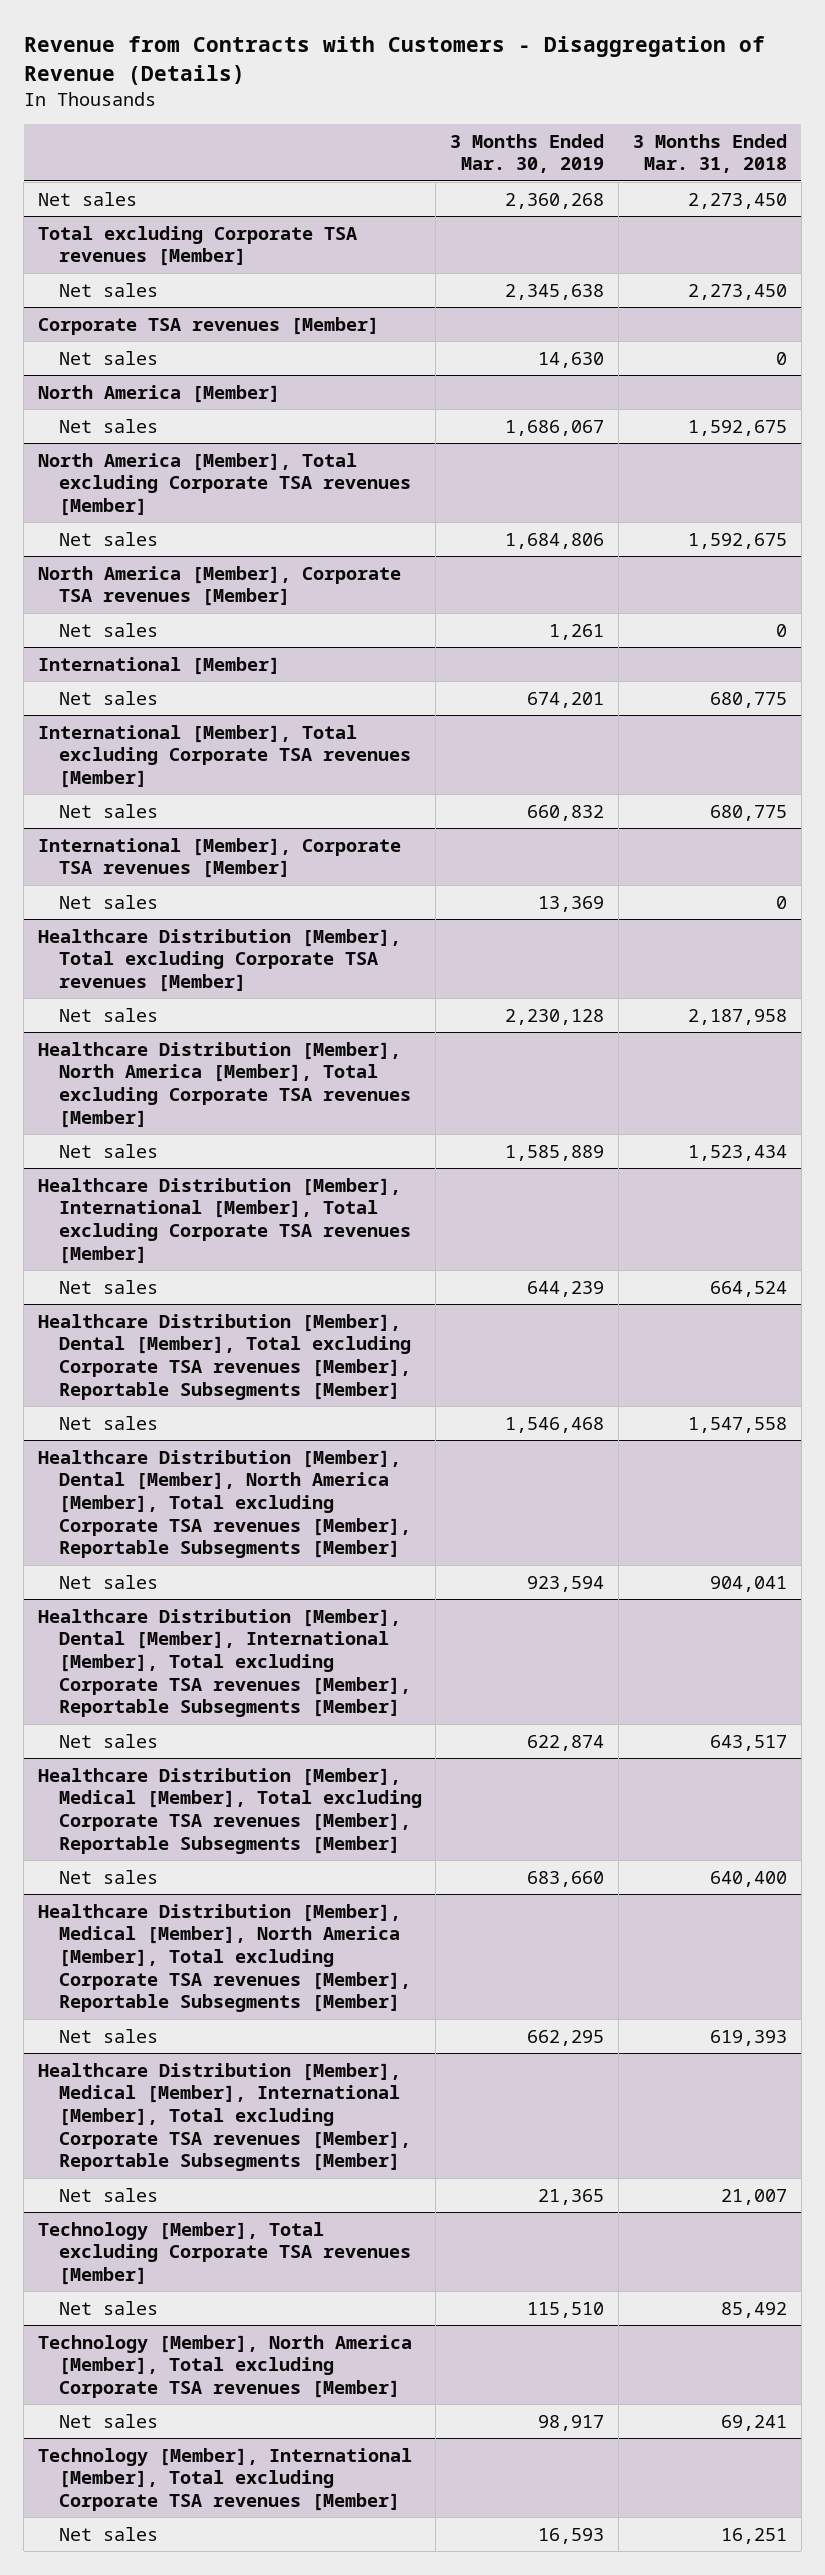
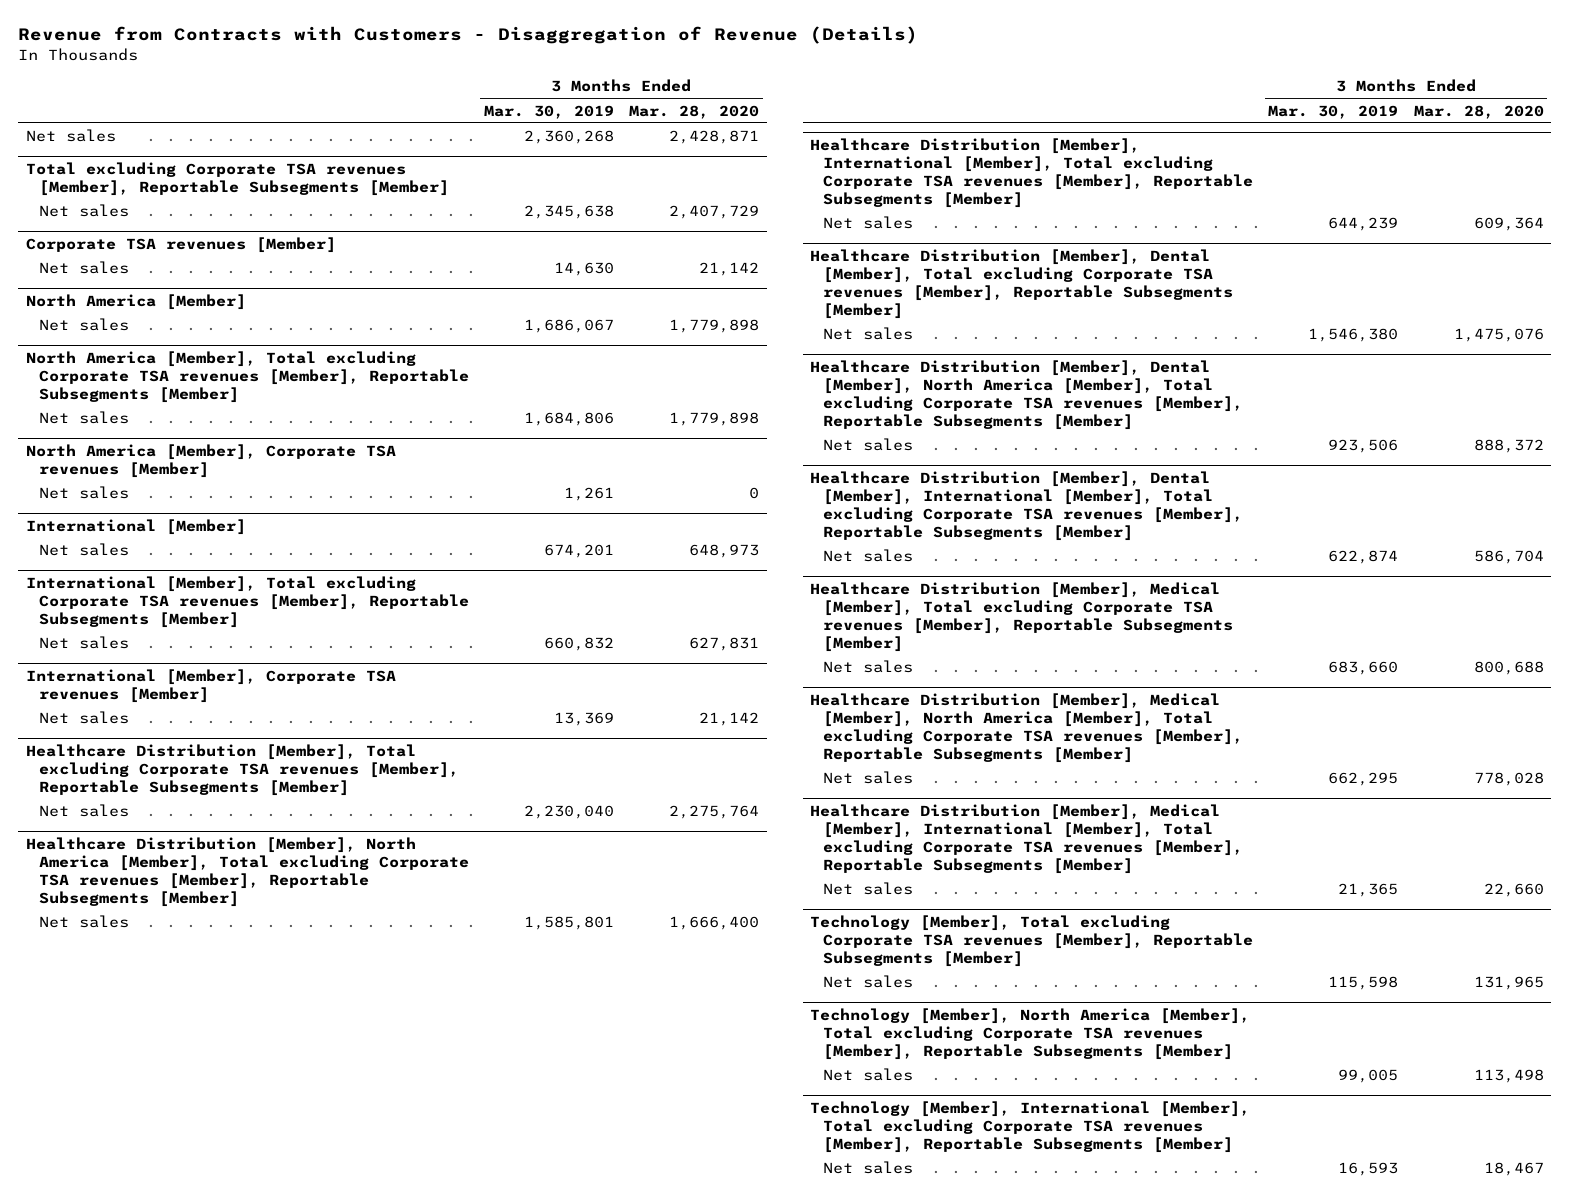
[633,133,788,174] 3 Months Ended Mar. 31, 2018 -> none
none -> [629,104,760,119] Mar. 28, 2020
[38,225,358,267] Total excluding Corporate TSA revenues [Member] -> [25,162,449,197] Total excluding Corporate TSA revenues [Member], Reportable Subsegments [Member]
[38,452,411,516] North America [Member], Total excluding Corporate TSA revenues [Member] -> [25,351,469,404] North America [Member], Total excluding Corporate TSA revenues [Member], Reportable Subsegments [Member]
[38,724,411,788] International [Member], Total excluding Corporate TSA revenues [Member] -> [25,576,469,629] International [Member], Total excluding Corporate TSA revenues [Member], Reportable Subsegments [Member]
[38,928,402,992] Healthcare Distribution [Member], Total excluding Corporate TSA revenues [Member] -> [25,744,459,797] Healthcare Distribution [Member], Total excluding Corporate TSA revenues [Member], Reportable Subsegments [Member]
[505,1008,605,1025] 2,230,128 -> [523,805,614,820] 2,230,040
[38,1041,411,1128] Healthcare Distribution [Member], North America [Member], Total excluding Corporate TSA revenues [Member] -> [25,837,469,907] Healthcare Distribution [Member], North America [Member], Total excluding Corporate TSA revenues [Member], Reportable Subsegments [Member]
[505,1144,605,1161] 1,585,889 -> [523,916,614,931] 1,585,801
[38,1177,411,1264] Healthcare Distribution [Member], International [Member], Total excluding Corporate TSA revenues [Member] -> [810,138,1254,208] Healthcare Distribution [Member], International [Member], Total excluding Corporate TSA revenues [Member], Reportable Subsegments [Member]
[505,1416,605,1433] 1,546,468 -> [1308,328,1399,343] 1,546,380
[527,1575,605,1592] 923,594 -> [1328,439,1399,454] 923,506
[38,2221,411,2285] Technology [Member], Total excluding Corporate TSA revenues [Member] -> [810,915,1254,968] Technology [Member], Total excluding Corporate TSA revenues [Member], Reportable Subsegments [Member]
[527,2301,605,2318] 115,510 -> [1328,976,1399,991] 115,598
[38,2334,413,2398] Technology [Member], North America [Member], Total excluding Corporate TSA revenues [Member] -> [810,1008,1251,1061] Technology [Member], North America [Member], Total excluding Corporate TSA revenues [Member], Reportable Subsegments [Member]
[538,2414,605,2431] 98,917 -> [1338,1069,1399,1084] 99,005
[38,2447,413,2511] Technology [Member], International [Member], Total excluding Corporate TSA revenues [Member] -> [810,1101,1251,1154] Technology [Member], International [Member], Total excluding Corporate TSA revenues [Member], Reportable Subsegments [Member]

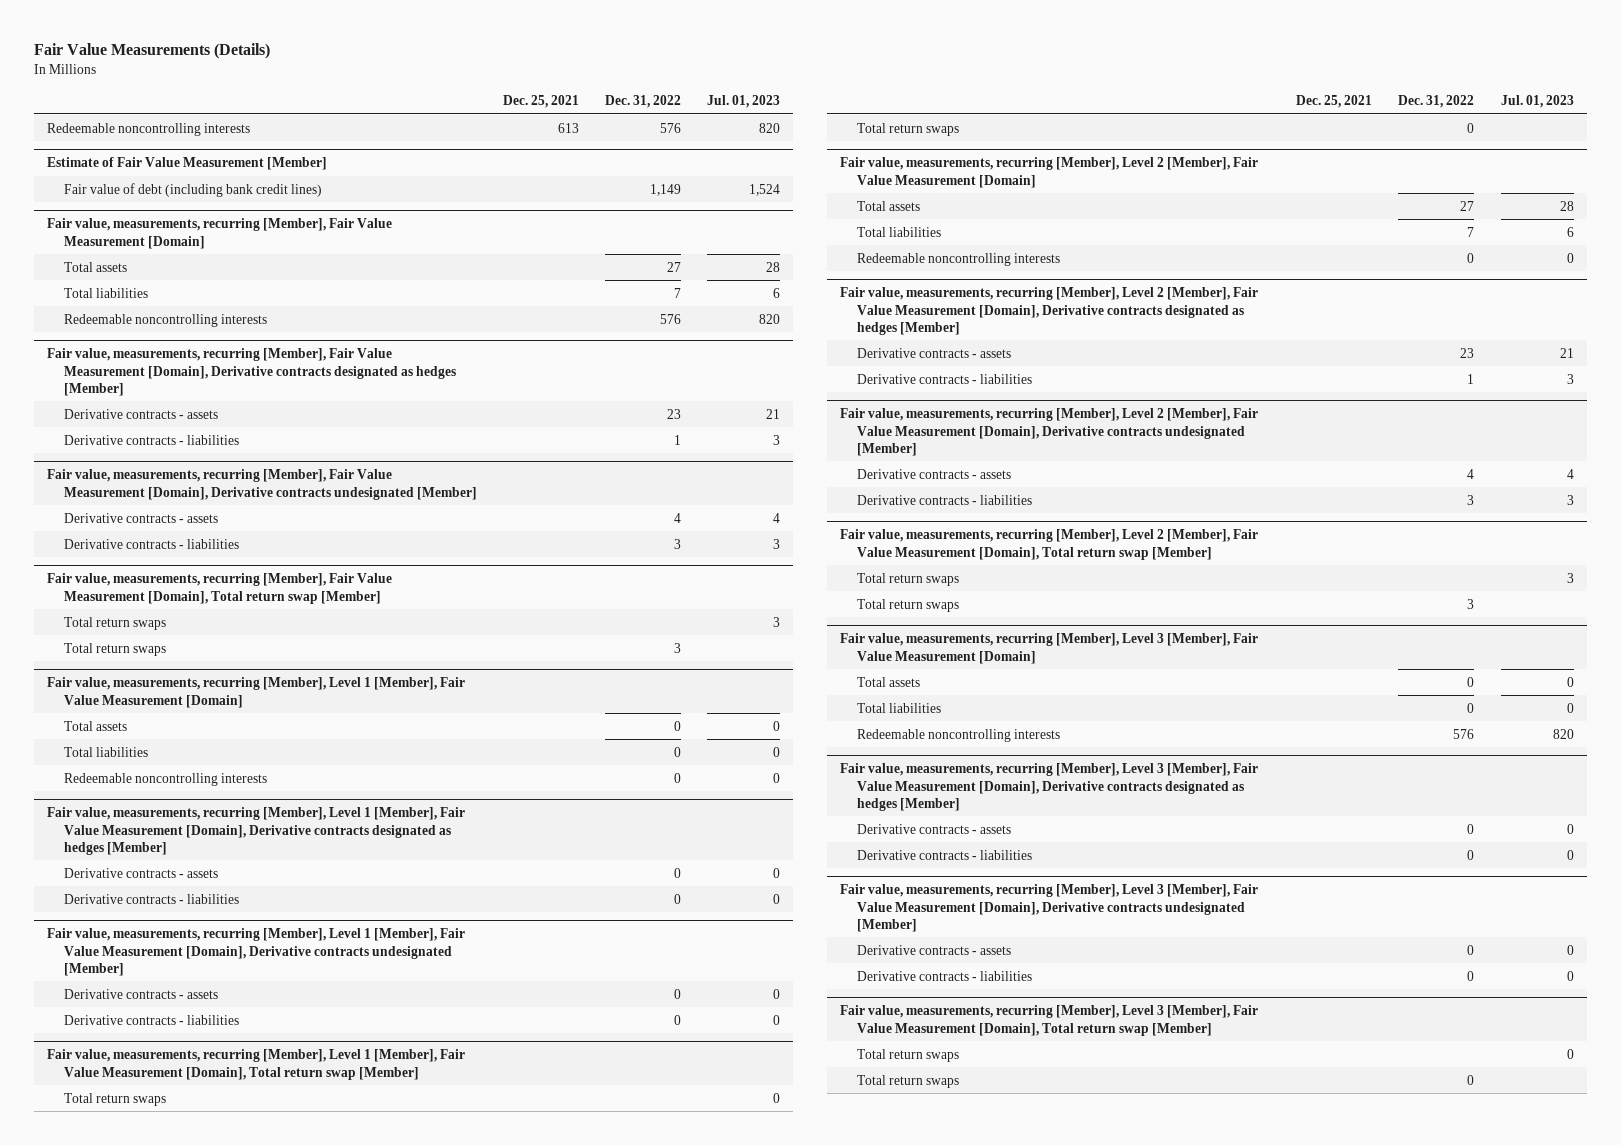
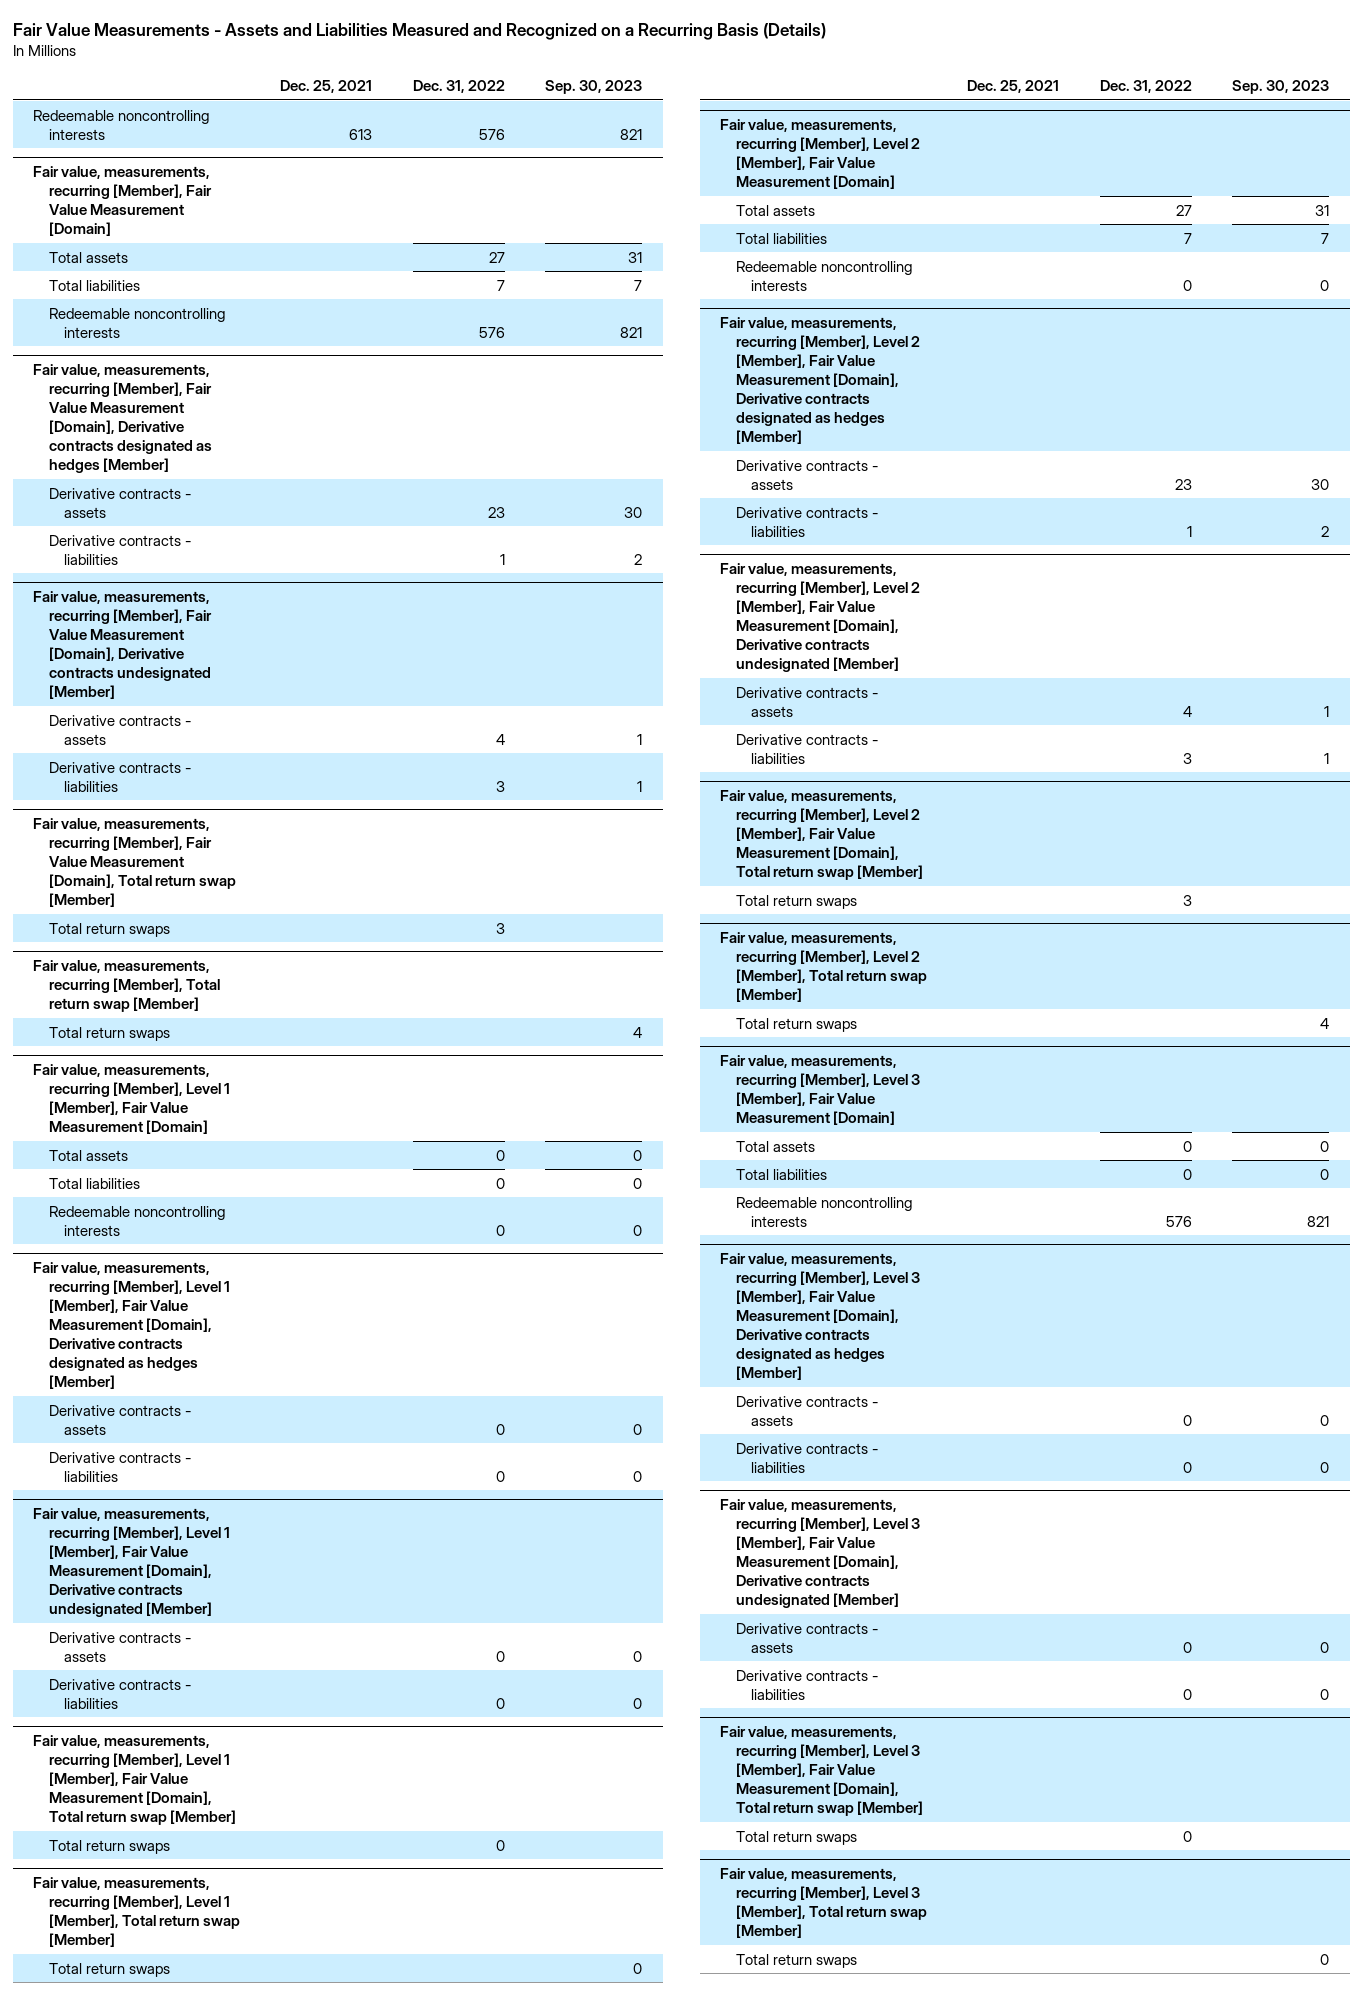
[33,43,270,60] Fair Value Measurements (Details) -> [12,23,826,41] Fair Value Measurements - Assets and Liabilities Measured and Recognized on a Recurring Basis (Details)
[707,95,781,109] Jul. 01, 2023 -> none
none -> [545,79,643,94] Sep. 30, 2023
[46,157,327,171] Estimate of Fair Value Measurement [Member] -> none
[63,182,322,197] Fair value of debt (including bank credit lines) -> none
[63,616,166,630] Total return swaps -> none
none -> [33,960,220,1013] Fair value, measurements, recurring [Member], Total return swap [Member]
none -> [48,1026,170,1041] Total return swaps
[63,1092,166,1106] Total return swaps -> none
none -> [33,1877,240,1948] Fair value, measurements, recurring [Member], Level 1 [Member], Total return swap [Member]
none -> [48,1962,170,1977] Total return swaps
[857,572,960,586] Total return swaps -> none
none -> [720,932,927,1003] Fair value, measurements, recurring [Member], Level 2 [Member], Total return swap [Member]
none -> [735,1017,857,1032] Total return swaps
[857,1048,960,1062] Total return swaps -> none
none -> [720,1868,927,1939] Fair value, measurements, recurring [Member], Level 3 [Member], Total return swap [Member]
none -> [735,1953,857,1968] Total return swaps

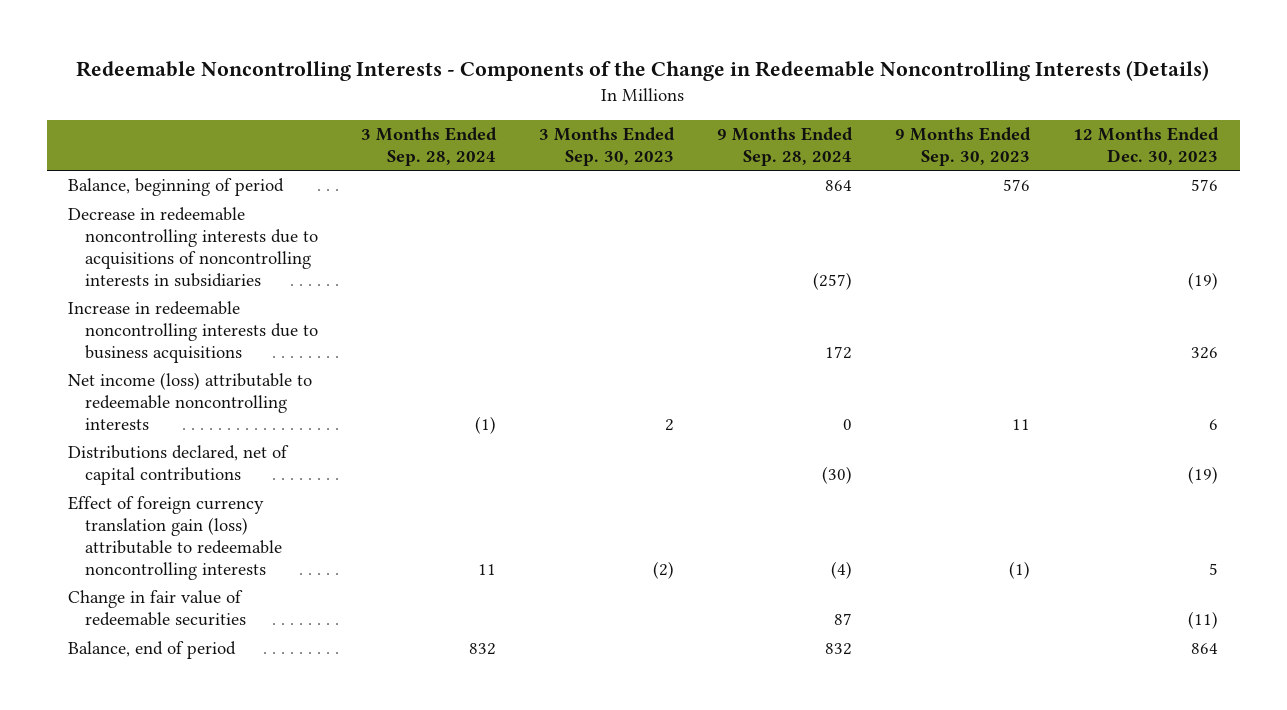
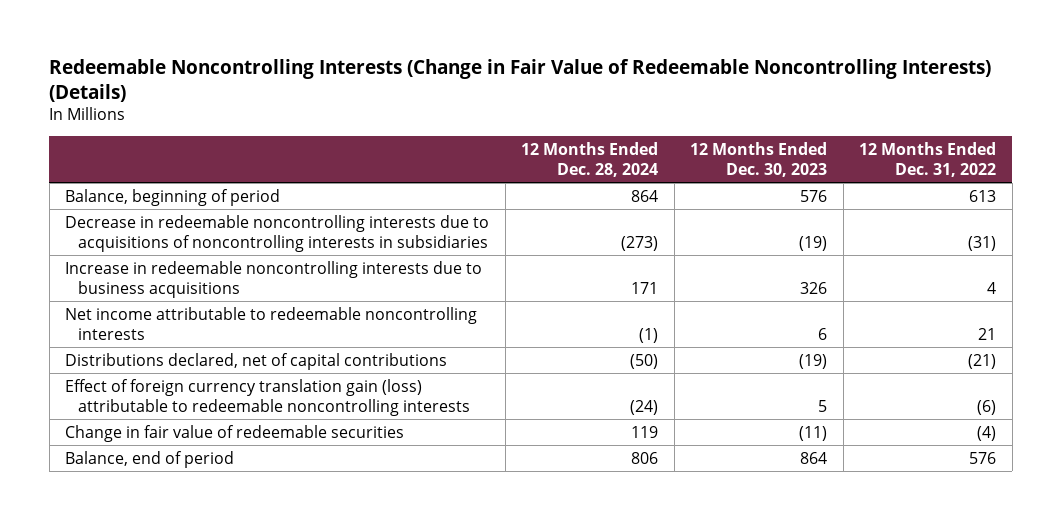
[76,59,1210,81] Redeemable Noncontrolling Interests - Components of the Change in Redeemable Noncontrolling Interests (Details) -> [49,58,992,102] Redeemable Noncontrolling Interests (Change in Fair Value of Redeemable Noncontrolling Interests) (Details)
[360,127,497,166] 3 Months Ended Sep. 28, 2024 -> none
[539,127,676,166] 3 Months Ended Sep. 30, 2023 -> none
[717,127,854,166] 9 Months Ended Sep. 28, 2024 -> none
[895,127,1032,166] 9 Months Ended Sep. 30, 2023 -> none
none -> [521,141,659,177] 12 Months Ended Dec. 28, 2024
none -> [859,141,997,177] 12 Months Ended Dec. 31, 2022
[68,372,313,431] Net income (loss) attributable to redeemable noncontrolling interests -> [65,306,478,340] Net income attributable to redeemable noncontrolling interests

